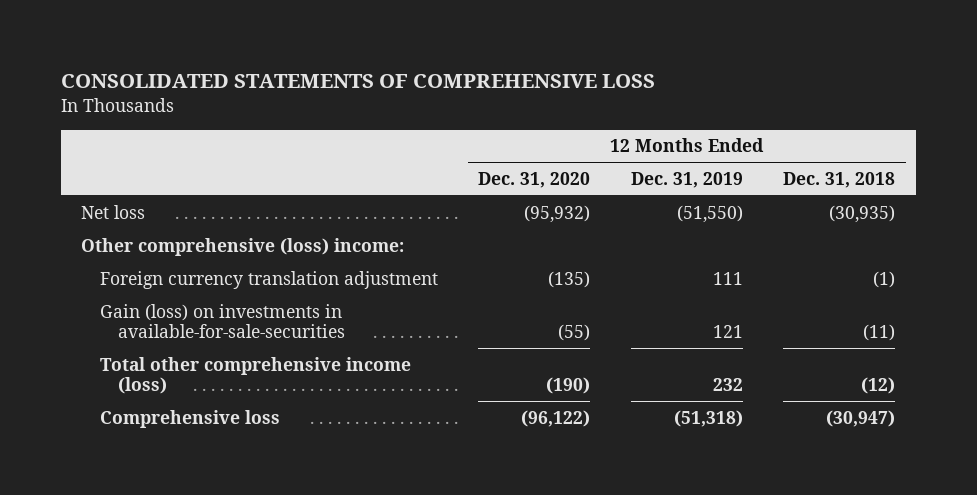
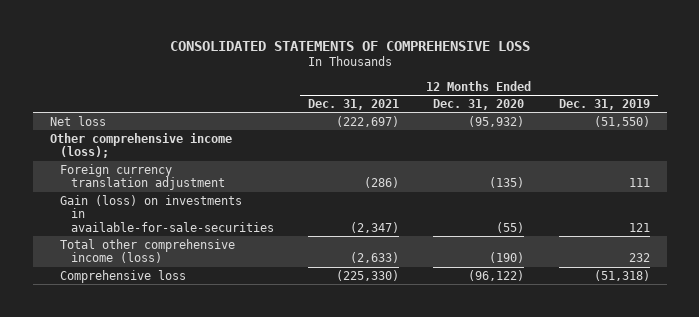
[783,172,896,189] Dec. 31, 2018 -> none
none -> [308,99,400,111] Dec. 31, 2021
[81,237,405,256] Other comprehensive (loss) income: -> [49,132,232,159] Other comprehensive income (loss);

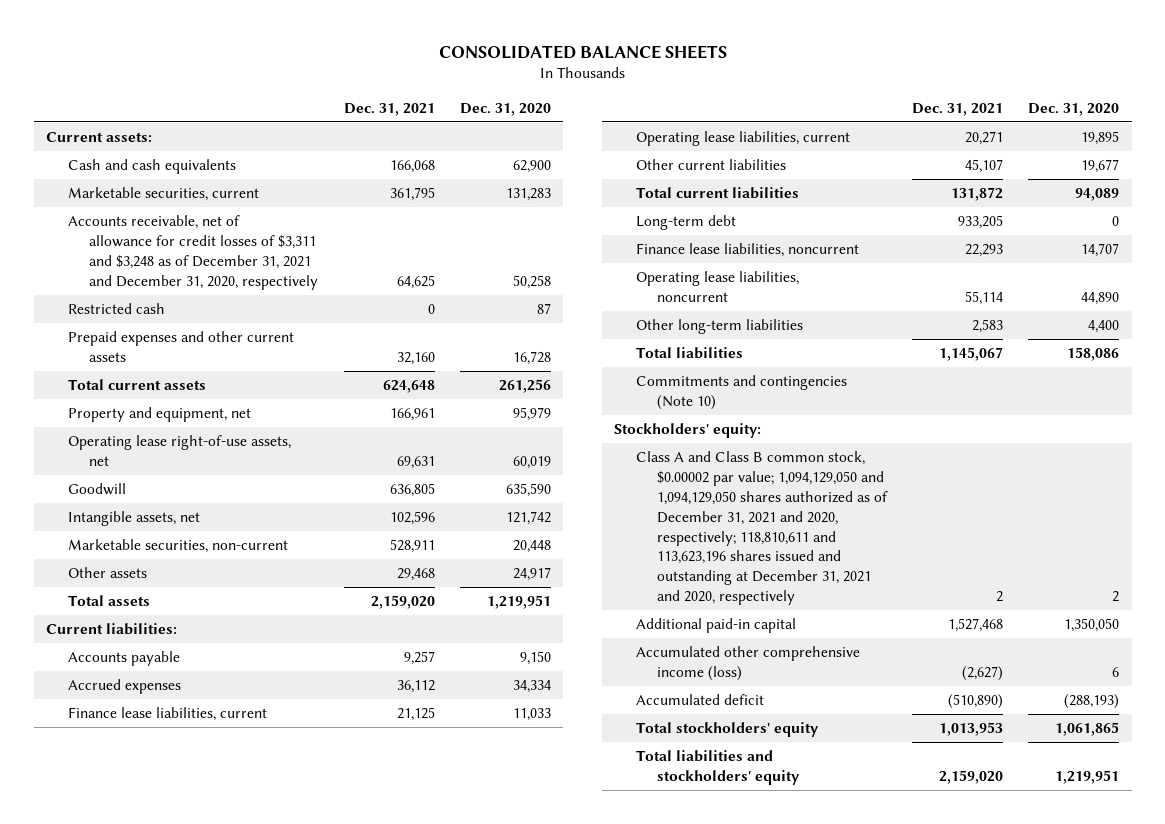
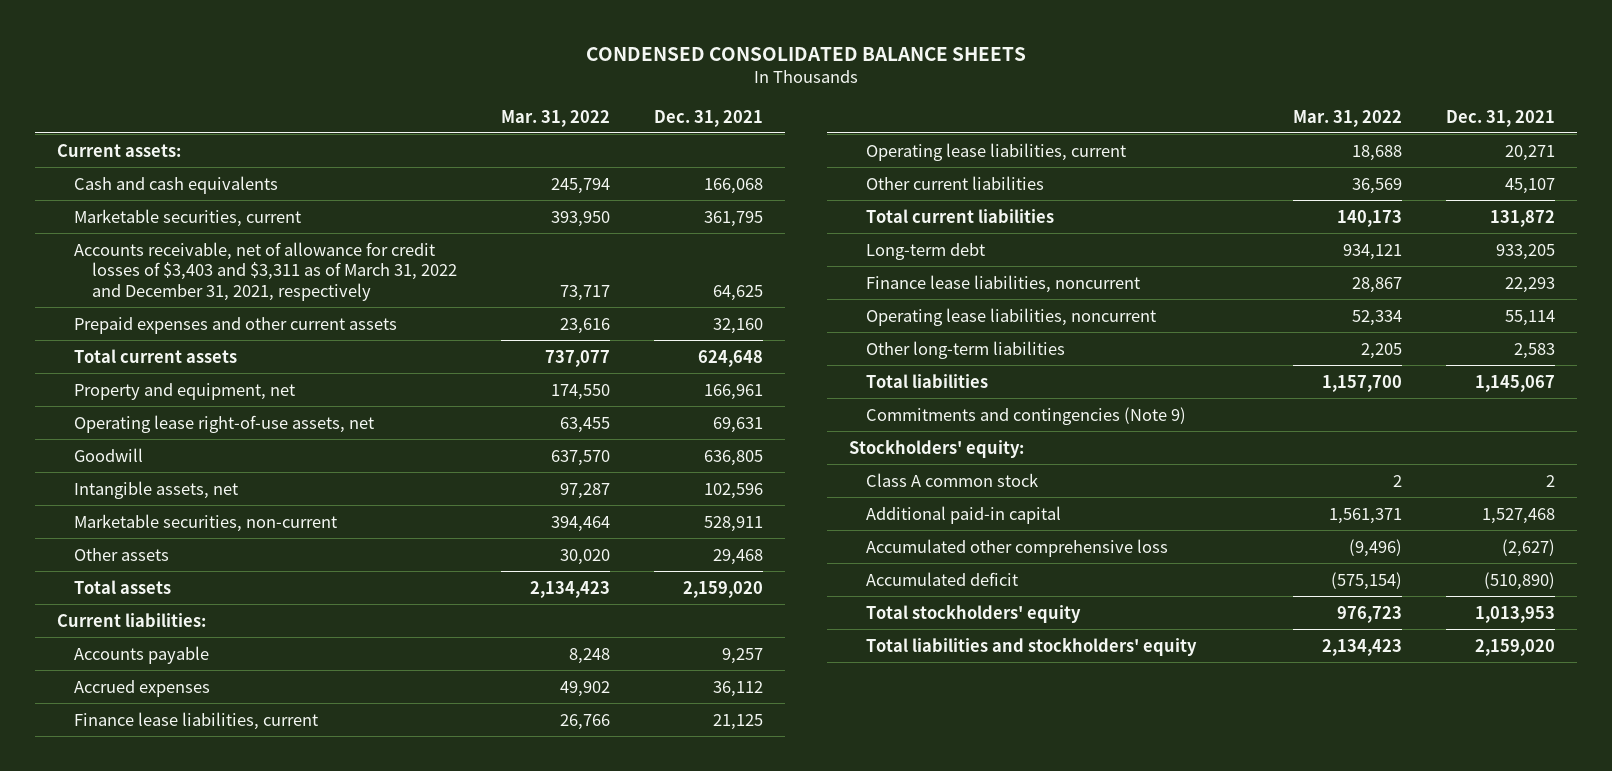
[438,44,727,59] CONSOLIDATED BALANCE SHEETS -> [585,46,1026,61] CONDENSED CONSOLIDATED BALANCE SHEETS
[459,102,551,116] Dec. 31, 2020 -> none
none -> [500,109,610,127] Mar. 31, 2022
[67,303,165,315] Restricted cash -> none
[67,215,318,290] Accounts receivable, net of allowance for credit losses of $3,311 and $3,248 as of December 31, 2021 and December 31, 2020, respectively -> [74,241,457,301] Accounts receivable, net of allowance for credit losses of $3,403 and $3,311 as of March 31, 2022 and December 31, 2021, respectively
[635,375,847,411] Commitments and contingencies (Note 10) -> [866,406,1187,425] Commitments and contingencies (Note 9)
[635,451,889,606] Class A and Class B common stock, $0.00002 par value; 1,094,129,050 and 1,094,129,050 shares authorized as of December 31, 2021 and 2020, respectively; 118,810,611 and 113,623,196 shares issued and outstanding at December 31, 2021 and 2020, respectively -> [866,472,1039,487] Class A common stock
[635,646,860,682] Accumulated other comprehensive income (loss) -> [866,538,1169,557] Accumulated other comprehensive loss

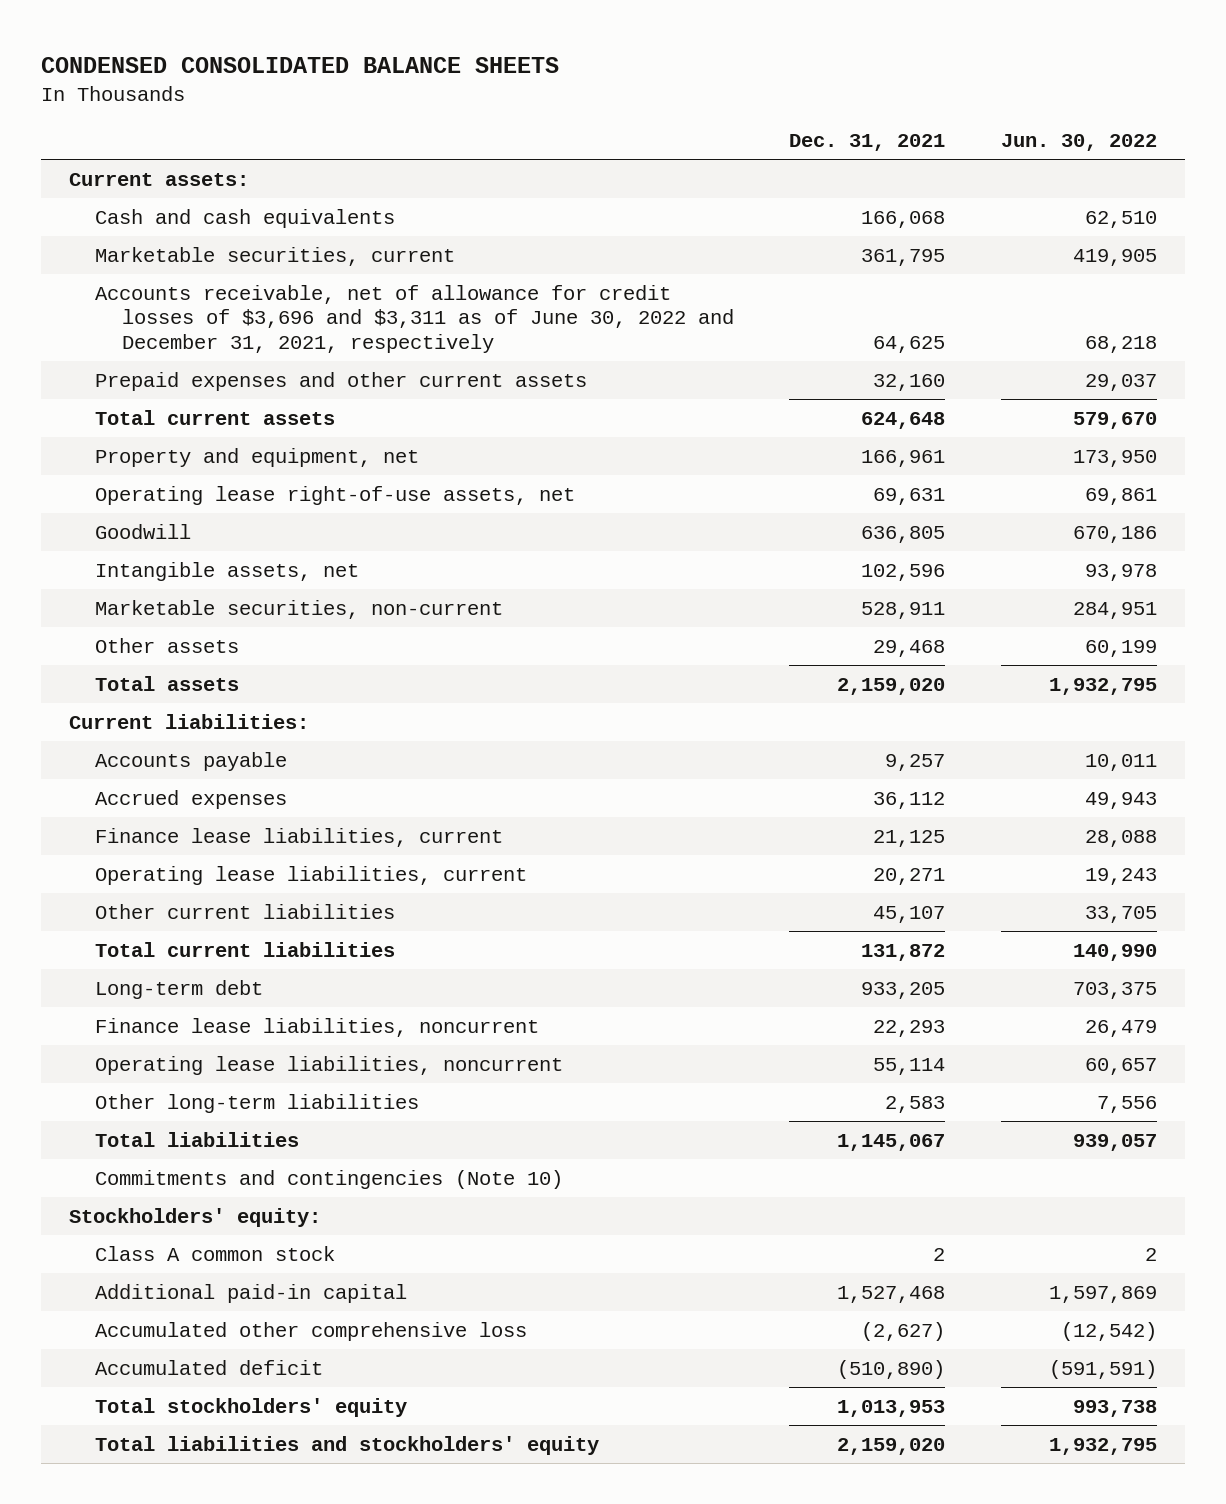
[500,109,610,127] Mar. 31, 2022 -> none
none -> [1000,134,1157,152] Jun. 30, 2022
[74,241,457,301] Accounts receivable, net of allowance for credit losses of $3,403 and $3,311 as of March 31, 2022 and December 31, 2021, respectively -> [95,284,734,353] Accounts receivable, net of allowance for credit losses of $3,696 and $3,311 as of June 30, 2022 and December 31, 2021, respectively
[866,406,1187,425] Commitments and contingencies (Note 9) -> [95,1169,564,1189] Commitments and contingencies (Note 10)

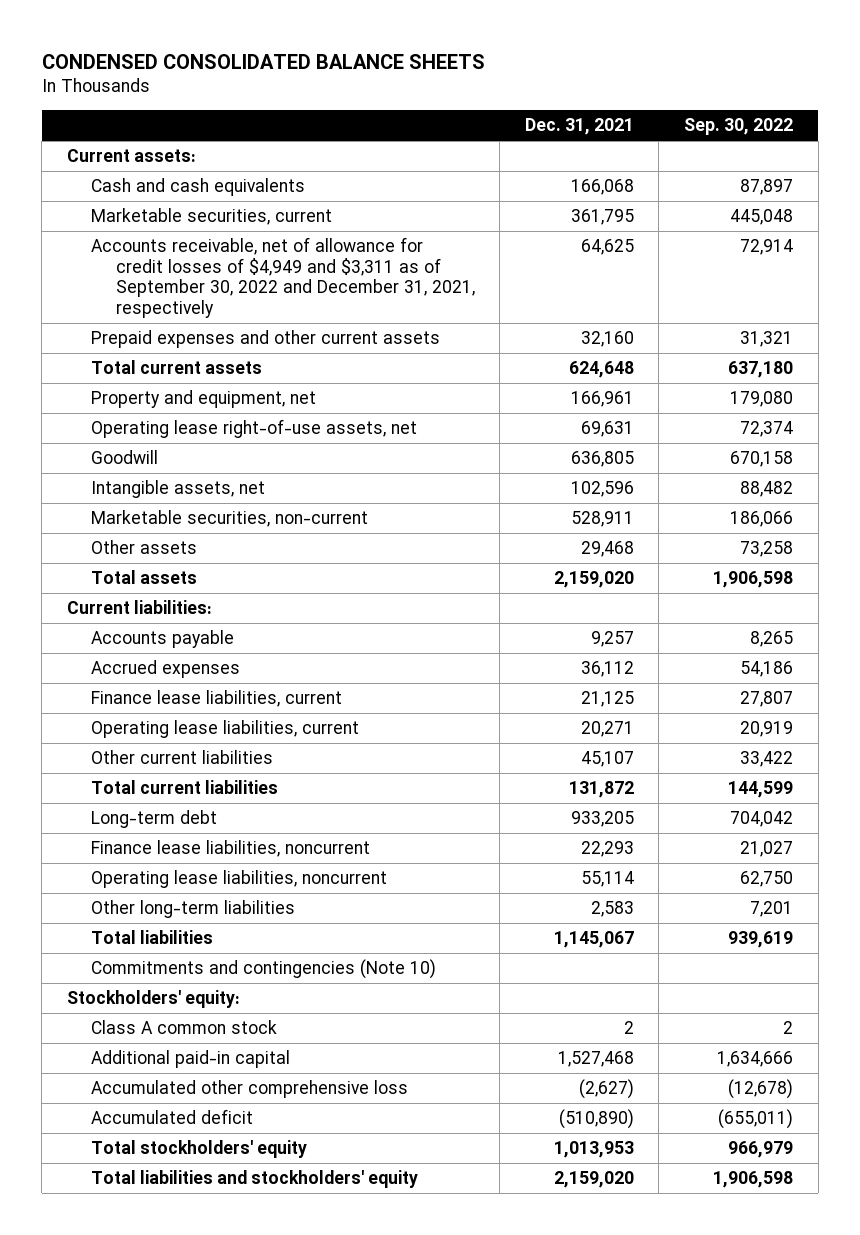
[1000,134,1157,152] Jun. 30, 2022 -> none
none -> [684,118,794,136] Sep. 30, 2022
[95,284,734,353] Accounts receivable, net of allowance for credit losses of $3,696 and $3,311 as of June 30, 2022 and December 31, 2021, respectively -> [91,237,475,318] Accounts receivable, net of allowance for credit losses of $4,949 and $3,311 as of September 30, 2022 and December 31, 2021, respectively

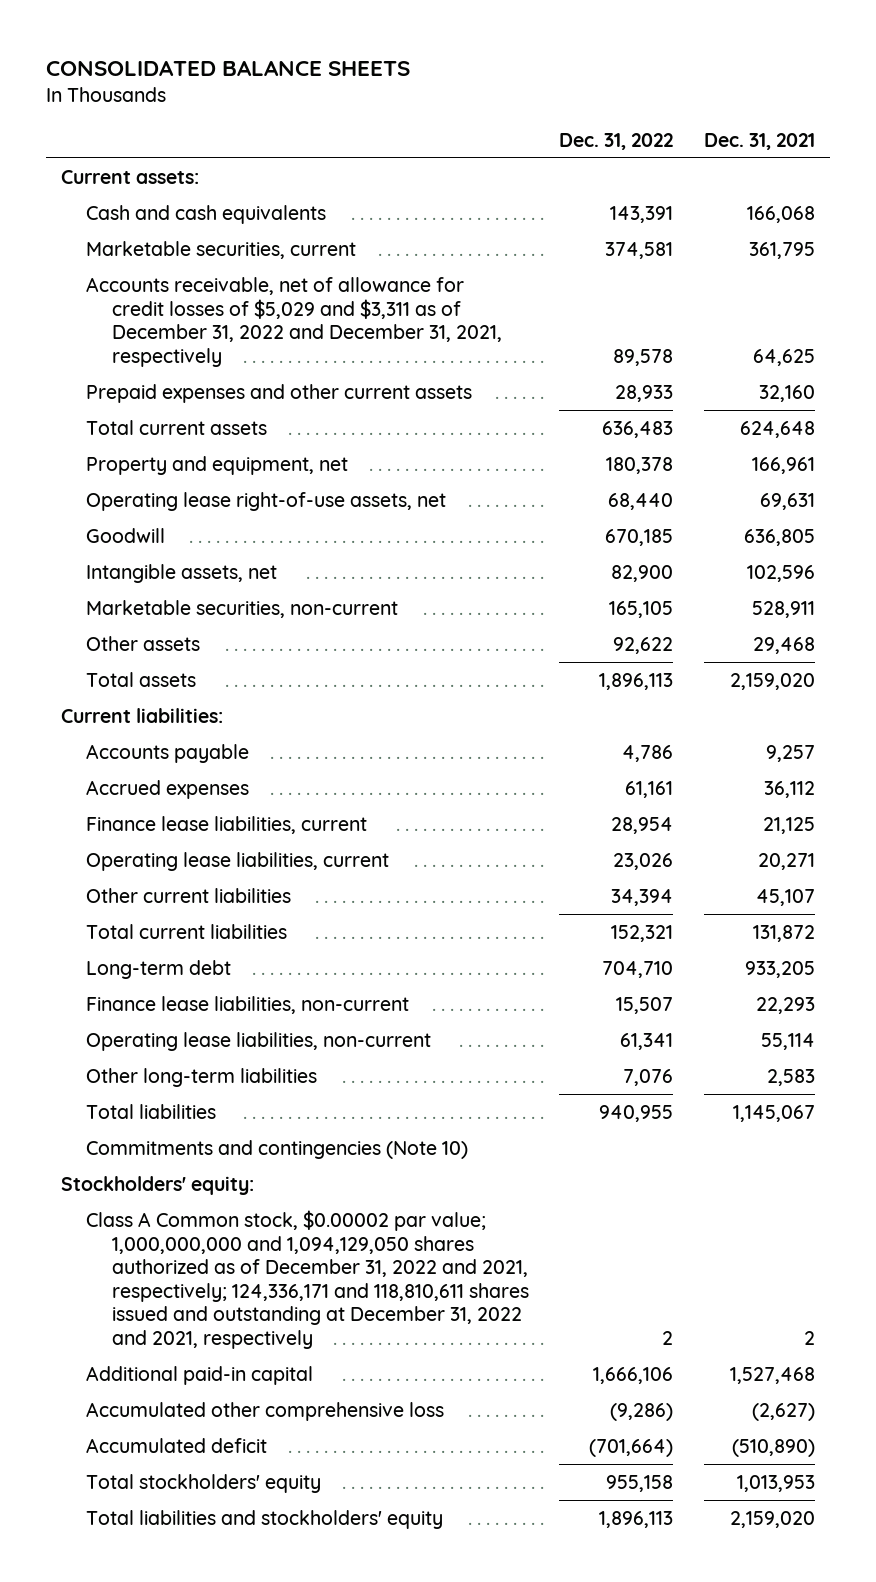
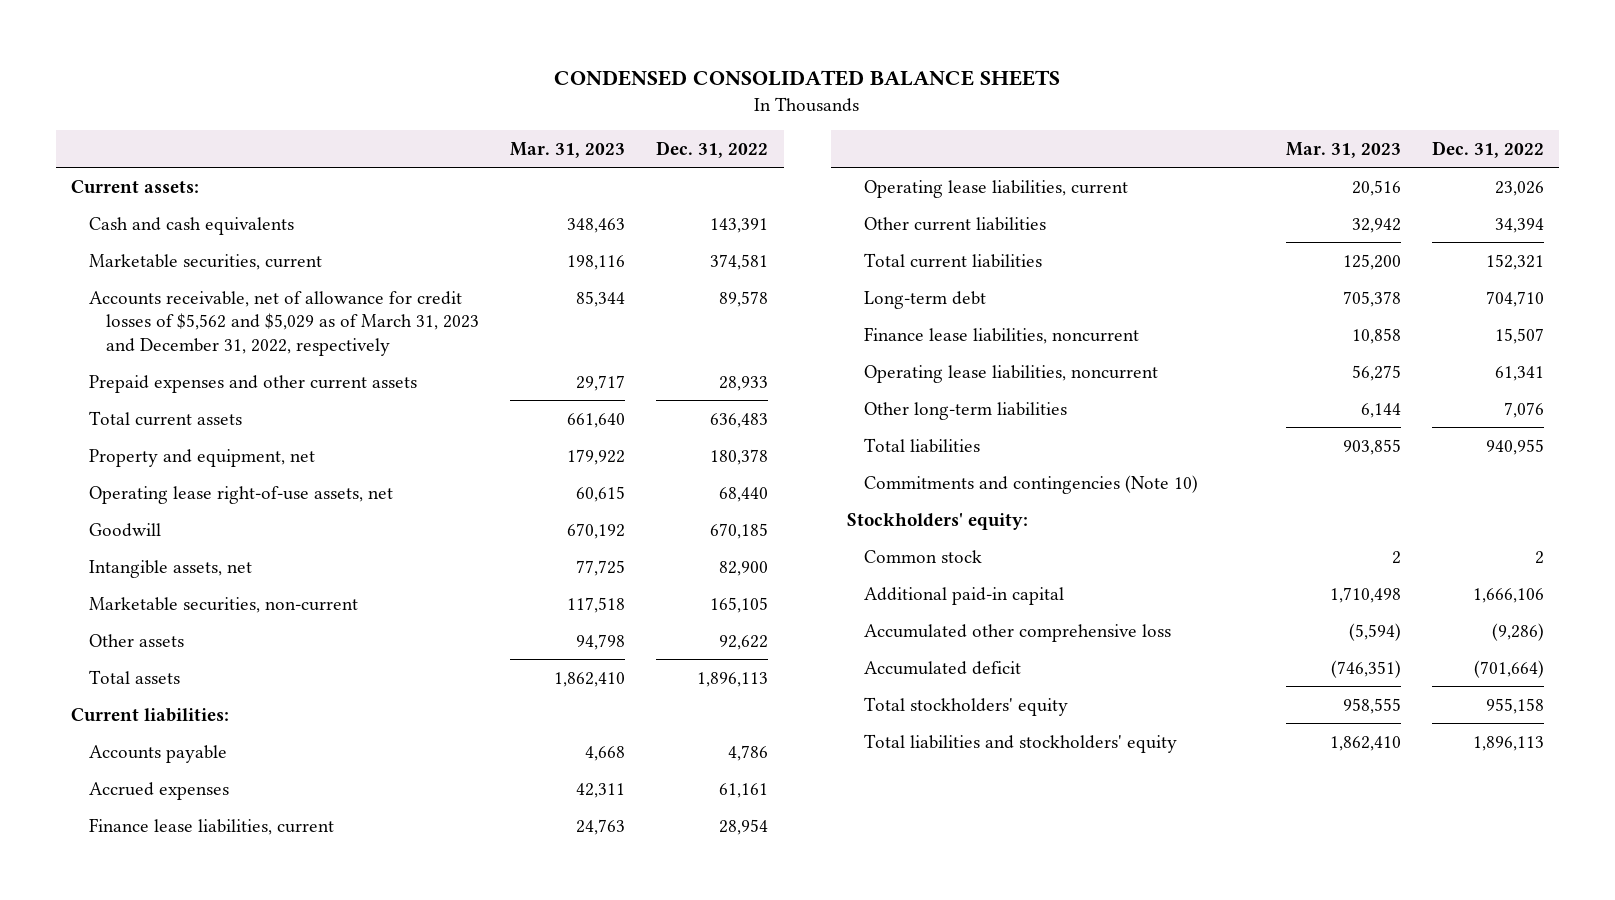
[46,60,411,77] CONSOLIDATED BALANCE SHEETS -> [554,70,1061,87] CONDENSED CONSOLIDATED BALANCE SHEETS
[703,132,815,150] Dec. 31, 2021 -> none
none -> [510,141,626,158] Mar. 31, 2023
[86,277,502,367] Accounts receivable, net of allowance for credit losses of $5,029 and $3,311 as of December 31, 2022 and December 31, 2021, respectively -> [88,290,480,356] Accounts receivable, net of allowance for credit losses of $5,562 and $5,029 as of March 31, 2023 and December 31, 2022, respectively
[86,996,410,1015] Finance lease liabilities, non-current -> [864,326,1140,344] Finance lease liabilities, noncurrent
[86,1032,432,1052] Operating lease liabilities, non-current -> [864,364,1159,383] Operating lease liabilities, noncurrent
[86,1210,529,1349] Class A Common stock, $0.00002 par value; 1,000,000,000 and 1,094,129,050 shares authorized as of December 31, 2022 and 2021, respectively; 124,336,171 and 118,810,611 shares issued and outstanding at December 31, 2022 and 2021, respectively -> [864,549,983,563] Common stock

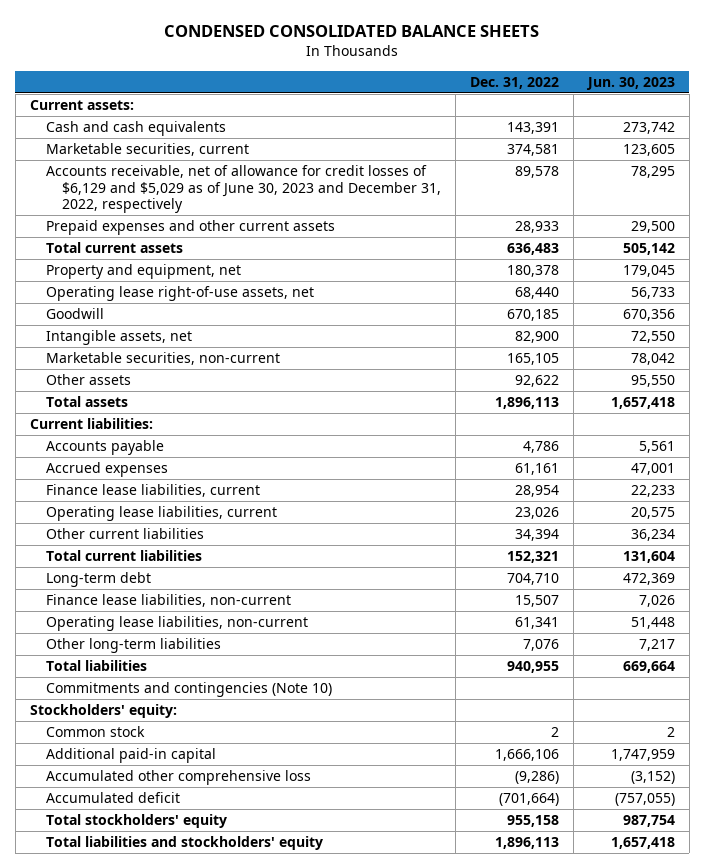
[510,141,626,158] Mar. 31, 2023 -> none
none -> [586,76,676,90] Jun. 30, 2023
[88,290,480,356] Accounts receivable, net of allowance for credit losses of $5,562 and $5,029 as of March 31, 2023 and December 31, 2022, respectively -> [46,165,442,214] Accounts receivable, net of allowance for credit losses of $6,129 and $5,029 as of June 30, 2023 and December 31, 2022, respectively
[864,326,1140,344] Finance lease liabilities, noncurrent -> [46,594,292,608] Finance lease liabilities, non-current
[864,364,1159,383] Operating lease liabilities, noncurrent -> [46,616,309,632] Operating lease liabilities, non-current

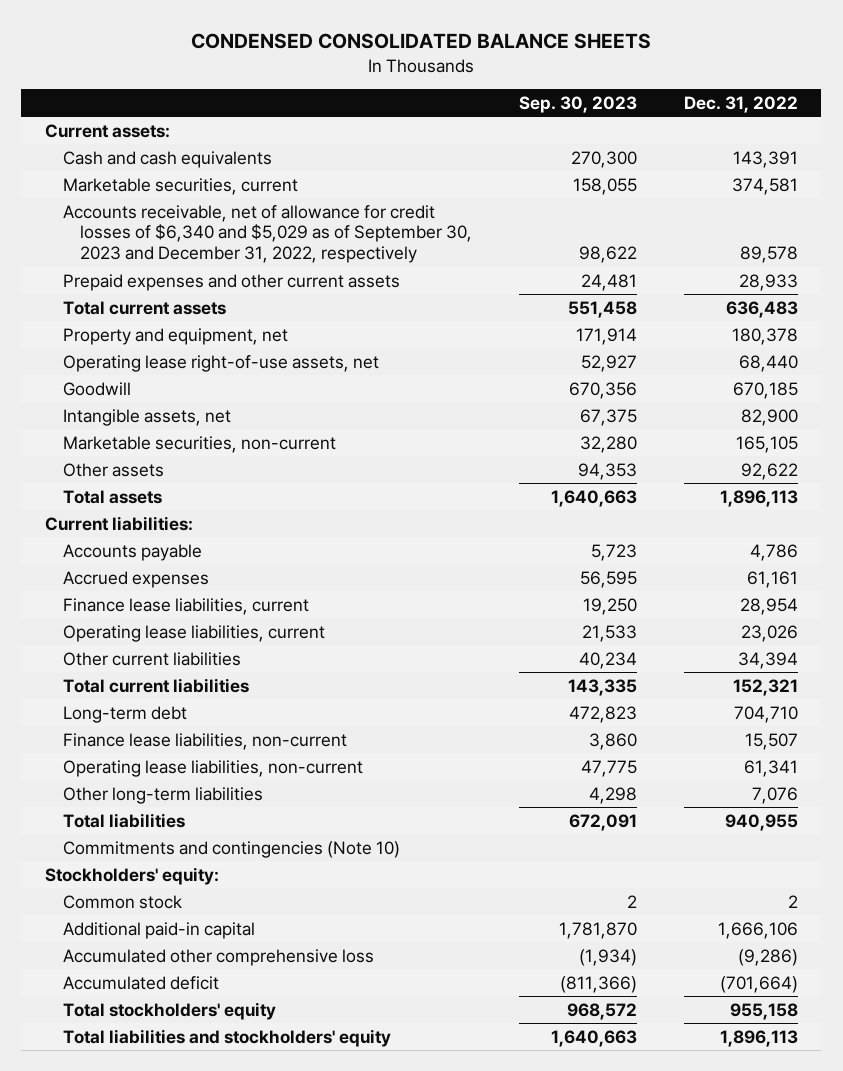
[586,76,676,90] Jun. 30, 2023 -> none
none -> [519,95,638,113] Sep. 30, 2023
[46,165,442,214] Accounts receivable, net of allowance for credit losses of $6,129 and $5,029 as of June 30, 2023 and December 31, 2022, respectively -> [62,204,473,264] Accounts receivable, net of allowance for credit losses of $6,340 and $5,029 as of September 30, 2023 and December 31, 2022, respectively

